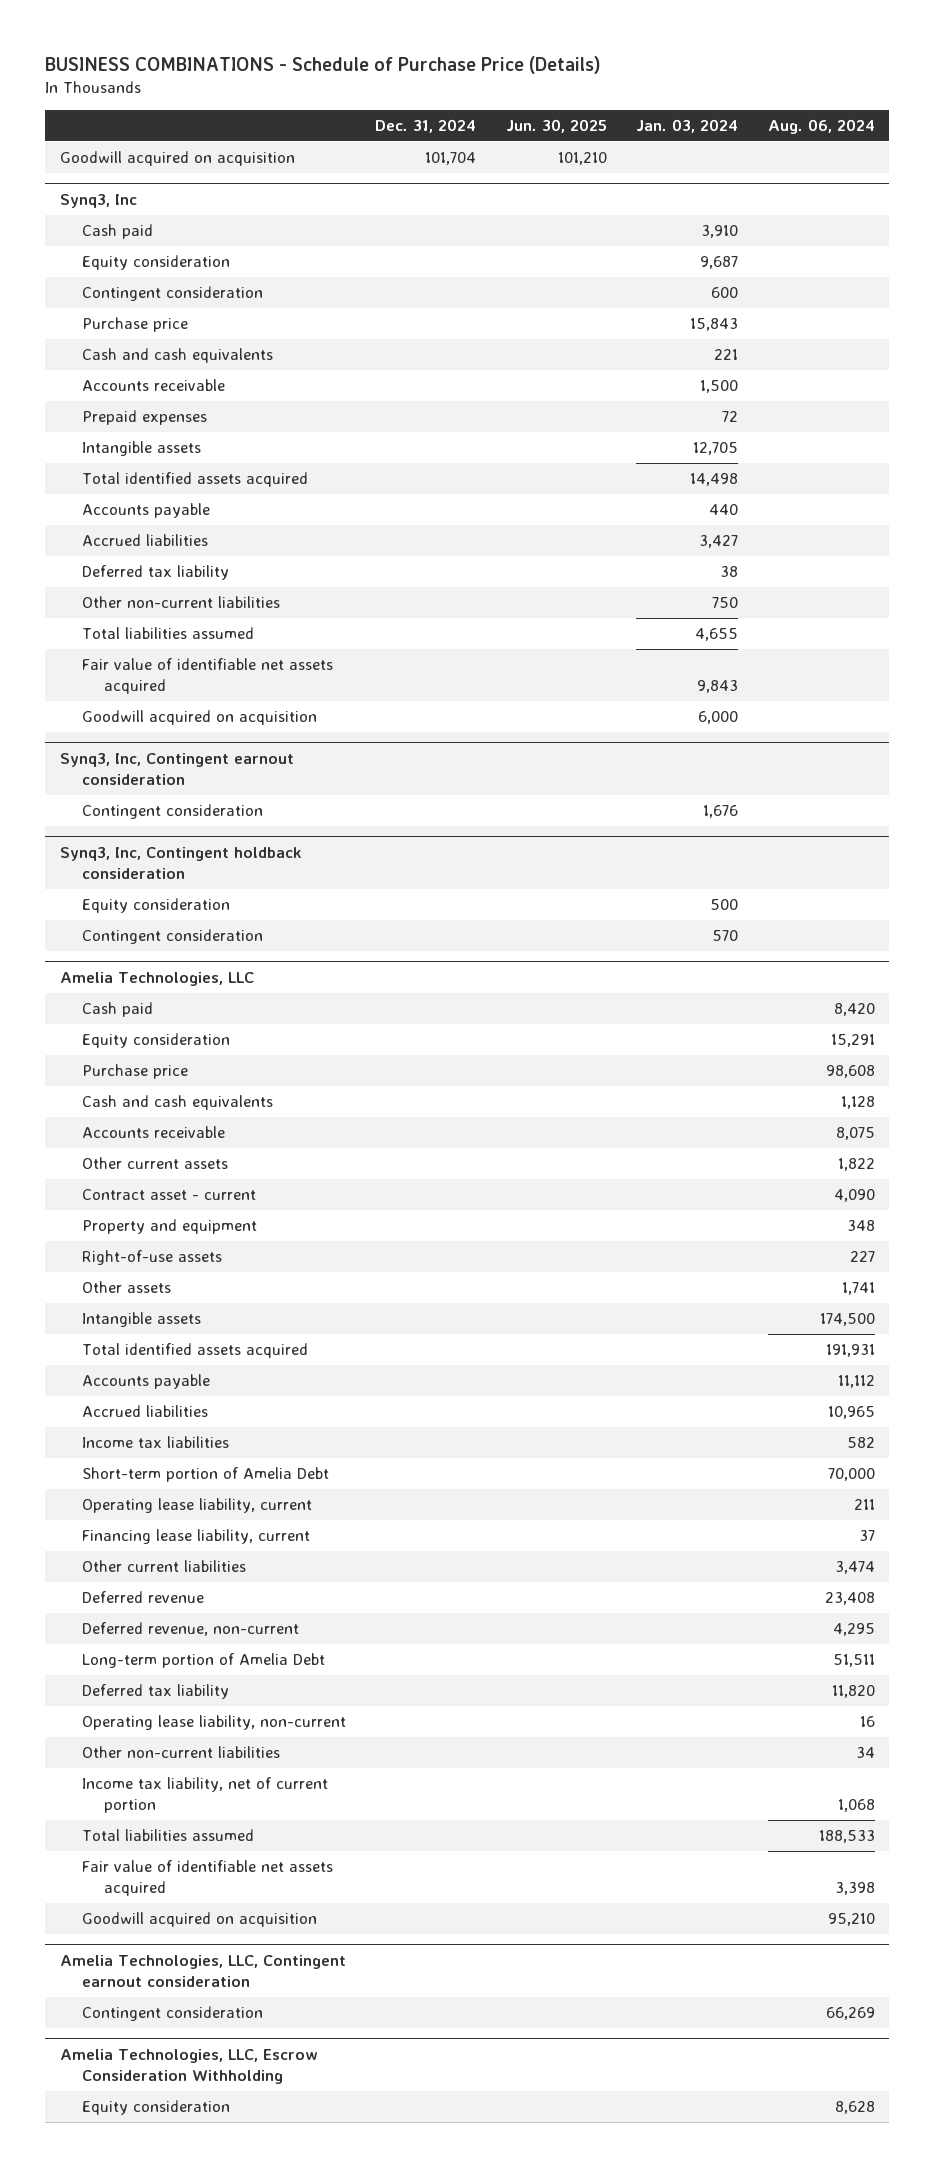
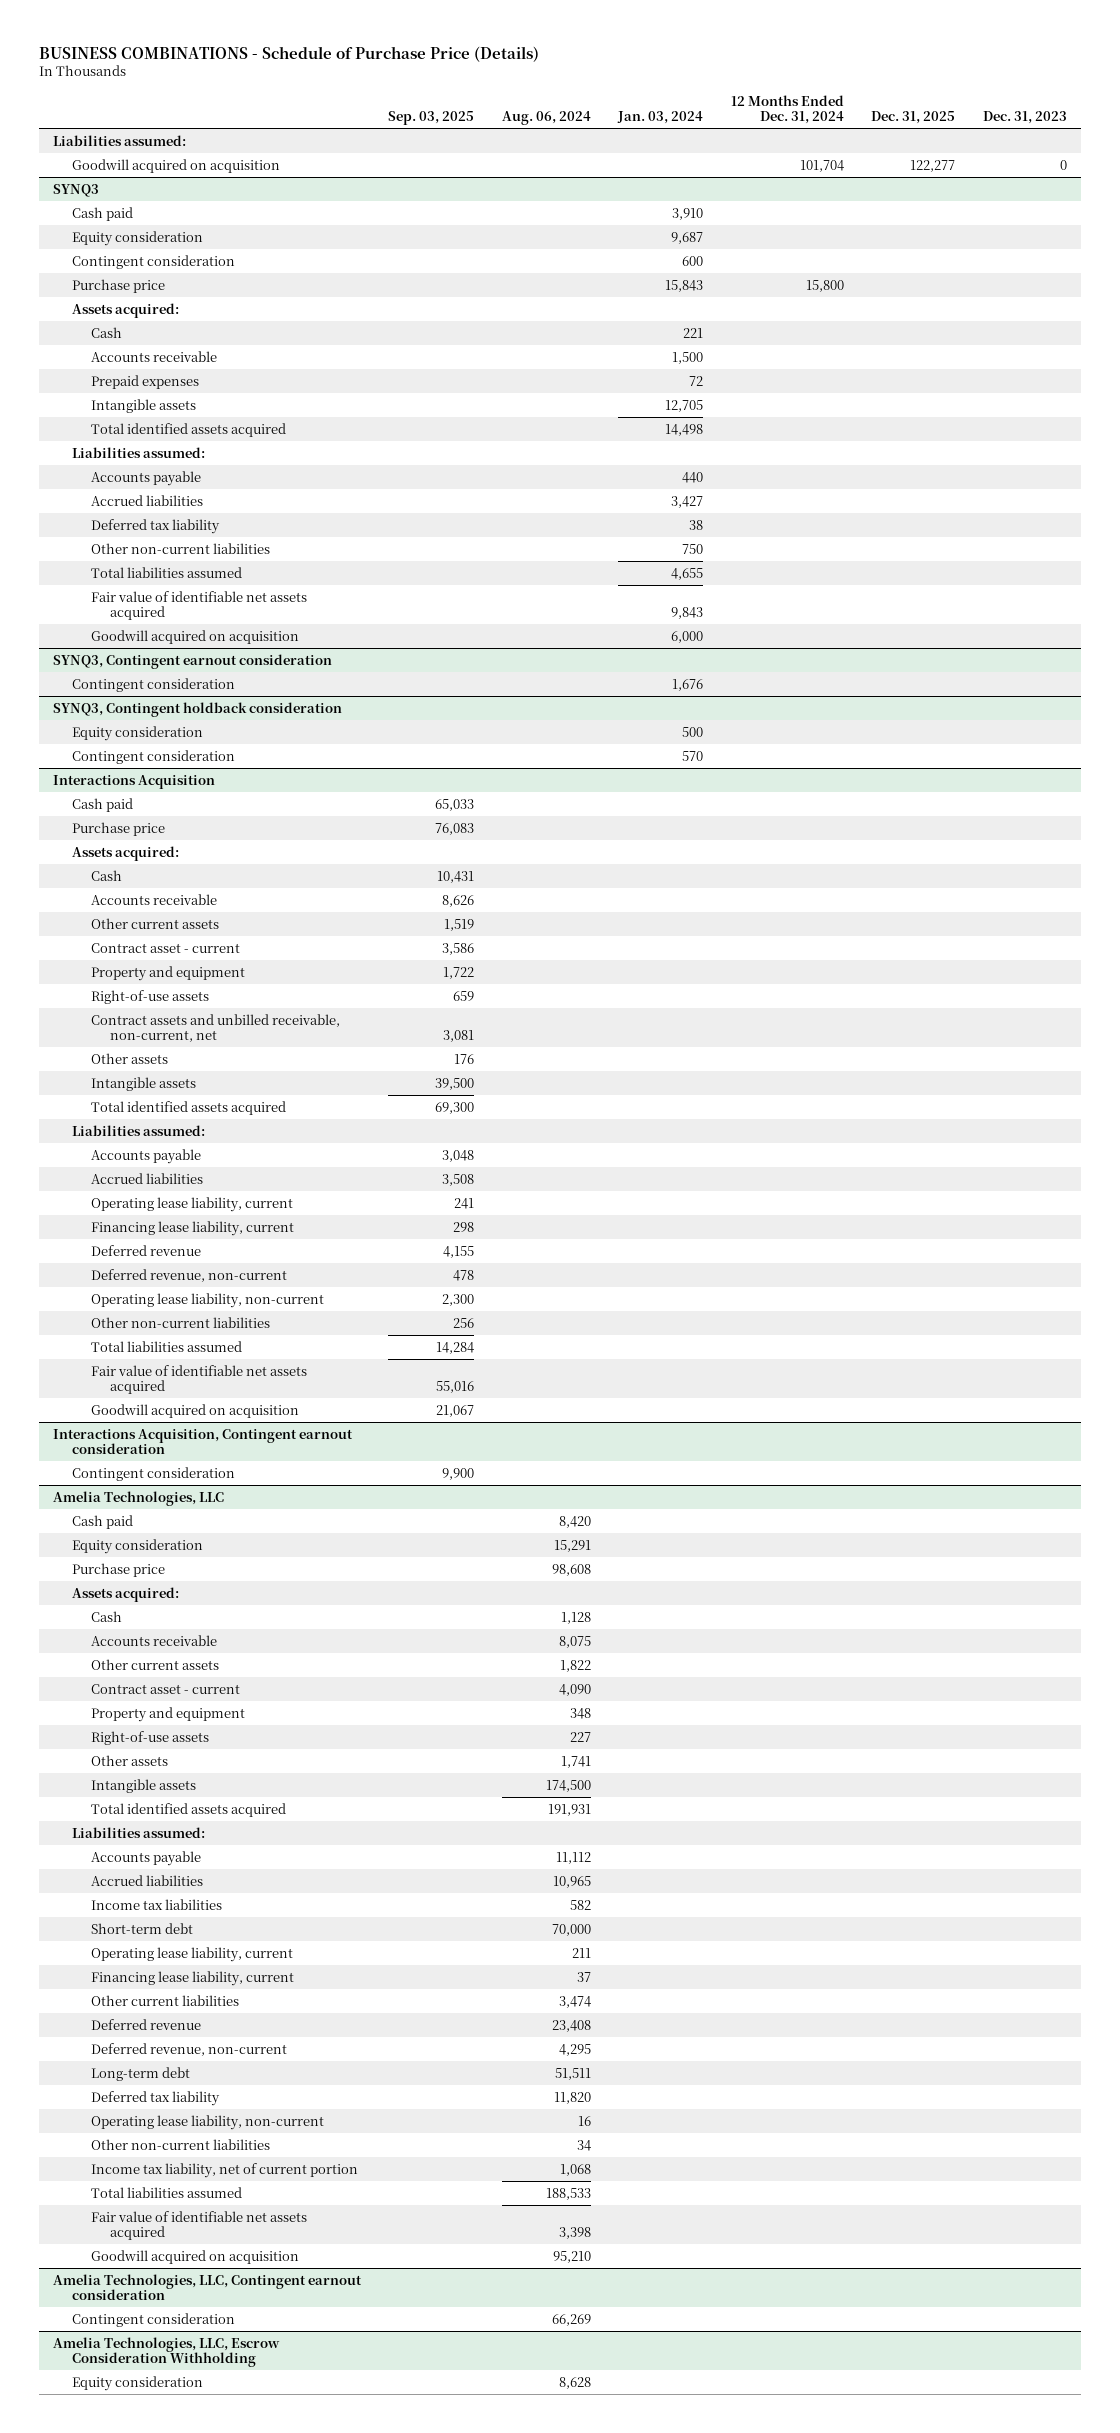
[375,118,477,133] Dec. 31, 2024 -> none
[505,118,607,133] Jun. 30, 2025 -> none
none -> [388,111,475,126] Sep. 03, 2025
none -> [730,94,844,125] 12 Months Ended Dec. 31, 2024
none -> [871,111,956,125] Dec. 31, 2025
none -> [982,111,1067,125] Dec. 31, 2023
none -> [52,134,186,146] Liabilities assumed:
[59,193,137,208] Synq3, Inc -> [52,183,99,197] SYNQ3
none -> [72,302,180,318] Assets acquired:
[82,348,274,364] Cash and cash equivalents -> [91,326,123,338] Cash
none -> [72,446,206,458] Liabilities assumed:
[59,752,294,785] Synq3, Inc, Contingent earnout consideration -> [52,653,332,669] SYNQ3, Contingent earnout consideration
[59,846,302,879] Synq3, Inc, Contingent holdback consideration -> [52,701,342,717] SYNQ3, Contingent holdback consideration
none -> [52,774,215,789] Interactions Acquisition
none -> [72,797,134,812] Cash paid
none -> [72,821,166,836] Purchase price
none -> [72,845,180,861] Assets acquired:
none -> [91,869,123,881] Cash
none -> [91,893,218,905] Accounts receivable
none -> [91,917,220,929] Other current assets
none -> [91,942,241,953] Contract asset - current
none -> [91,965,246,981] Property and equipment
none -> [91,989,210,1004] Right-of-use assets
none -> [91,1013,341,1042] Contract assets and unbilled receivable, non-current, net
none -> [91,1052,169,1064] Other assets
none -> [91,1076,197,1091] Intangible assets
none -> [91,1100,287,1115] Total identified assets acquired
none -> [72,1124,206,1136] Liabilities assumed:
none -> [91,1148,202,1164] Accounts payable
none -> [91,1172,204,1184] Accrued liabilities
none -> [91,1196,294,1212] Operating lease liability, current
none -> [91,1220,295,1236] Financing lease liability, current
none -> [91,1244,202,1256] Deferred revenue
none -> [91,1268,288,1282] Deferred revenue, non-current
none -> [91,1292,325,1308] Operating lease liability, non-current
none -> [91,1316,271,1328] Other non-current liabilities
none -> [91,1340,243,1352] Total liabilities assumed
none -> [91,1364,308,1394] Fair value of identifiable net assets acquired
none -> [91,1403,300,1418] Goodwill acquired on acquisition
none -> [52,1428,353,1454] Interactions Acquisition, Contingent earnout consideration
none -> [72,1466,236,1481] Contingent consideration
none -> [72,1586,180,1602] Assets acquired:
[82,1095,274,1111] Cash and cash equivalents -> [91,1610,123,1622] Cash
none -> [72,1826,206,1838] Liabilities assumed:
[82,1467,330,1483] Short-term portion of Amelia Debt -> [91,1922,194,1934] Short-term debt
[82,1653,326,1669] Long-term portion of Amelia Debt -> [91,2066,191,2081] Long-term debt

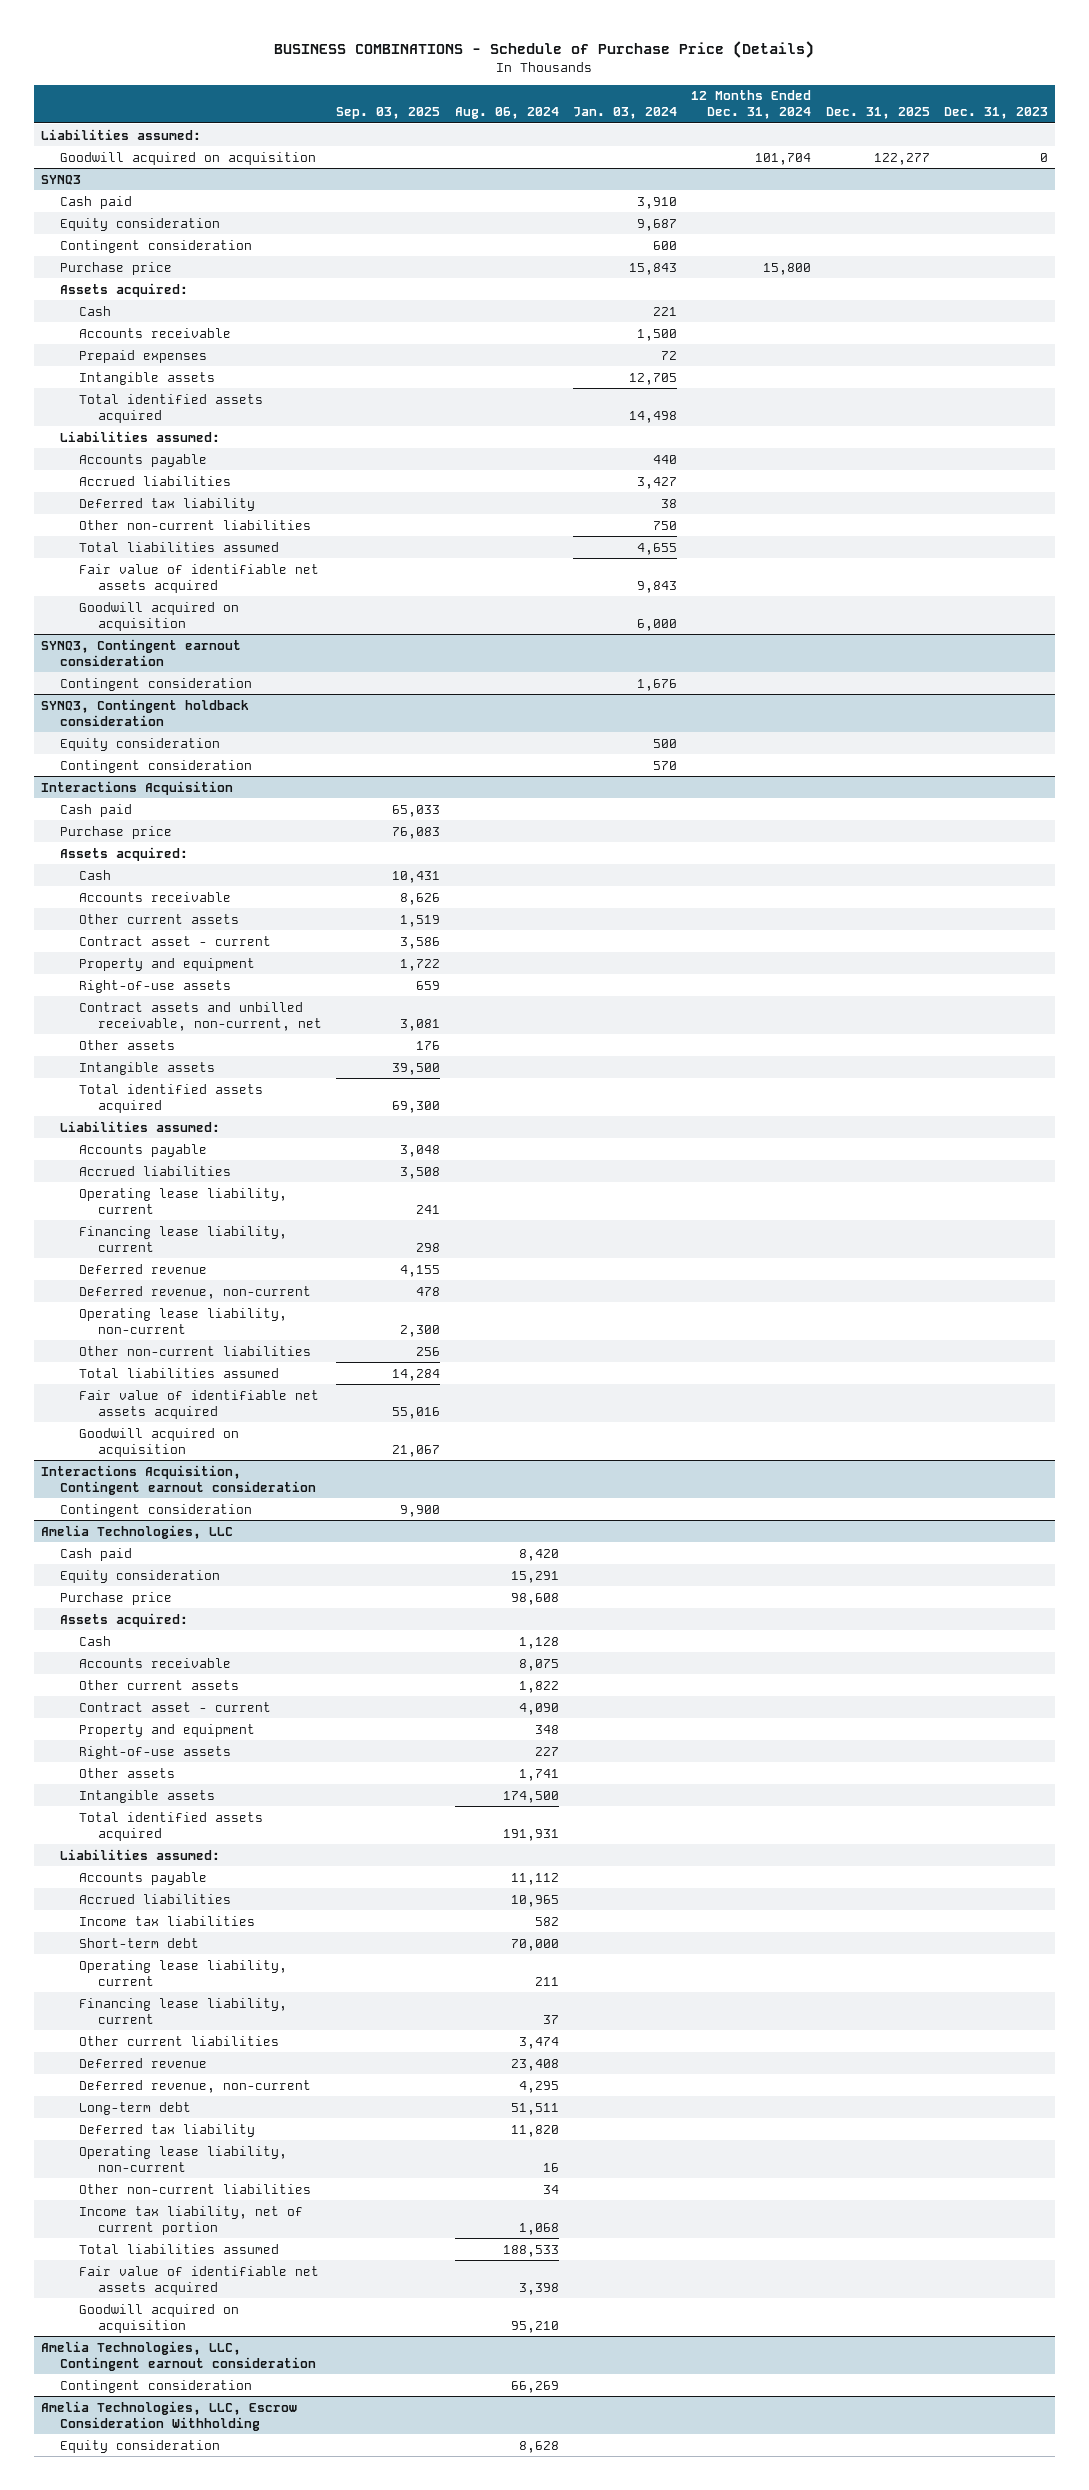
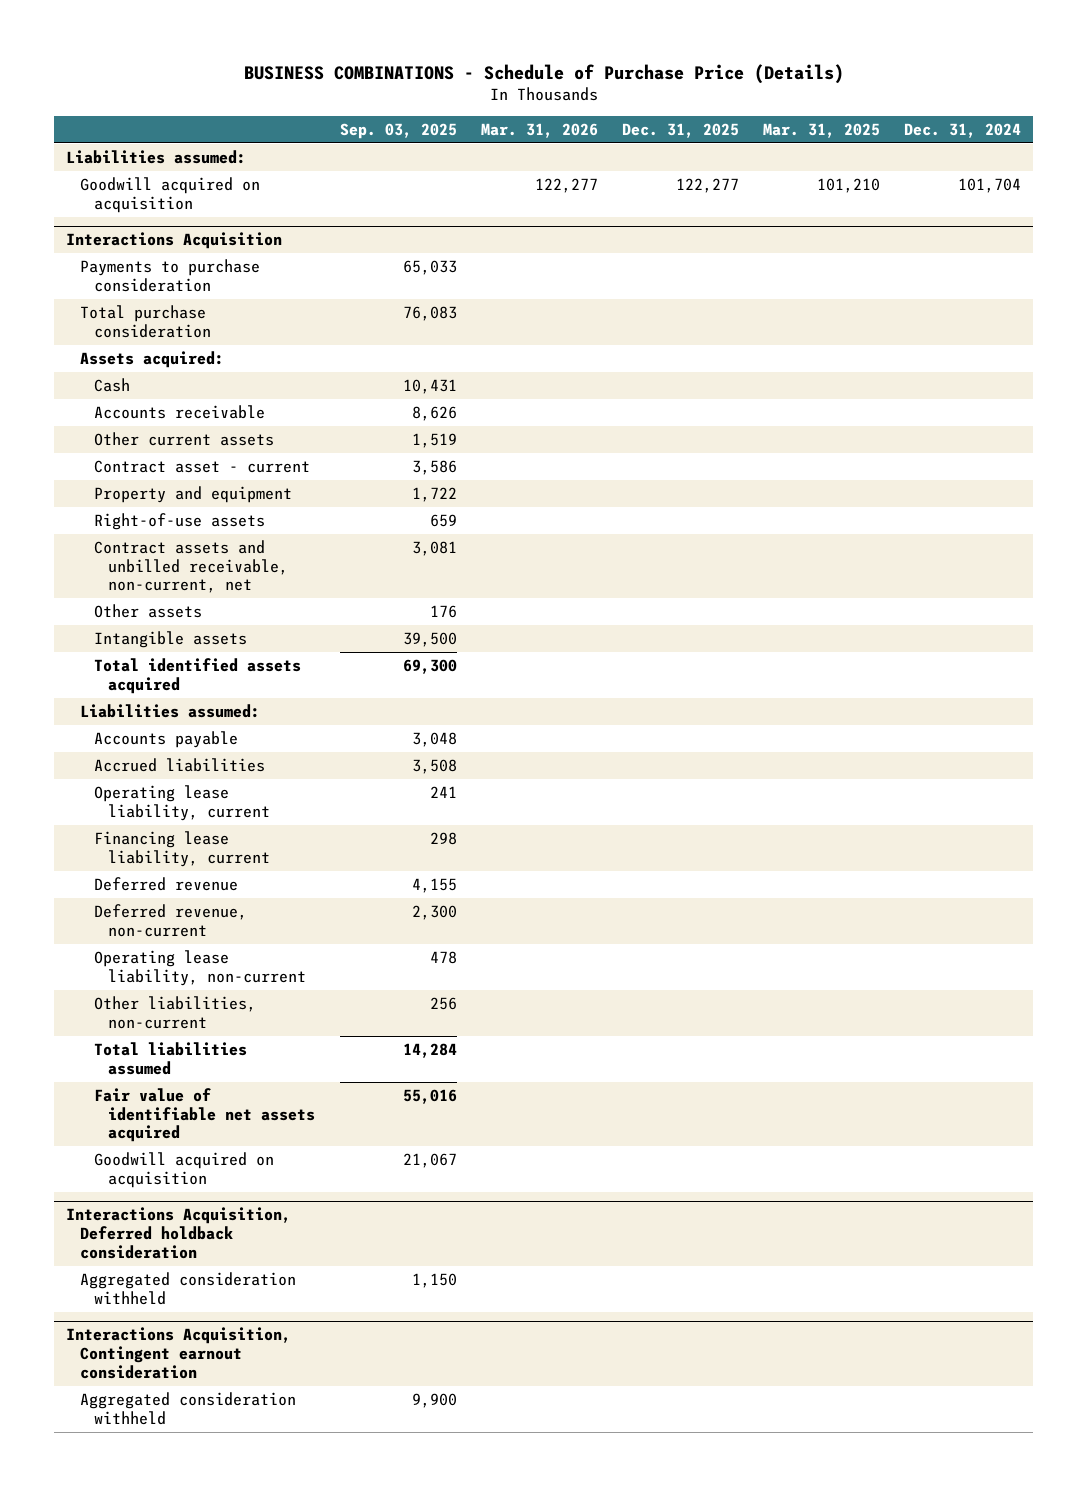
[454,107,559,120] Aug. 06, 2024 -> none
[573,107,678,120] Jan. 03, 2024 -> none
[691,90,812,120] 12 Months Ended Dec. 31, 2024 -> none
[944,107,1049,120] Dec. 31, 2023 -> none
none -> [480,123,598,139] Mar. 31, 2026
none -> [763,123,881,139] Mar. 31, 2025
none -> [904,123,1022,139] Dec. 31, 2024
[40,174,81,185] SYNQ3 -> none
[59,195,132,209] Cash paid -> none
[59,217,220,231] Equity consideration -> none
[59,239,252,253] Contingent consideration -> none
[59,261,172,275] Purchase price -> none
[59,282,188,297] Assets acquired: -> none
[78,305,111,316] Cash -> none
[78,327,231,338] Accounts receivable -> none
[78,349,207,363] Prepaid expenses -> none
[78,371,215,385] Intangible assets -> none
[78,393,263,423] Total identified assets acquired -> none
[59,430,220,442] Liabilities assumed: -> none
[78,453,207,467] Accounts payable -> none
[78,475,231,486] Accrued liabilities -> none
[78,497,255,511] Deferred tax liability -> none
[78,519,311,530] Other non-current liabilities -> none
[78,541,279,552] Total liabilities assumed -> none
[78,563,319,593] Fair value of identifiable net assets acquired -> none
[78,601,239,631] Goodwill acquired on acquisition -> none
[40,638,241,666] SYNQ3, Contingent earnout consideration -> none
[59,677,252,691] Contingent consideration -> none
[40,698,249,726] SYNQ3, Contingent holdback consideration -> none
[59,737,220,751] Equity consideration -> none
[59,759,252,773] Contingent consideration -> none
[59,803,132,817] Cash paid -> [80,258,261,292] Payments to purchase consideration
[59,825,172,839] Purchase price -> [80,304,212,338] Total purchase consideration
[416,1286,441,1296] 478 -> [411,904,457,920] 2,300
[400,1324,441,1337] 2,300 -> [429,950,457,964] 478
[78,1345,311,1356] Other non-current liabilities -> [94,995,257,1029] Other liabilities, non-current
none -> [66,1207,292,1259] Interactions Acquisition, Deferred holdback consideration
none -> [80,1271,297,1305] Aggregated consideration withheld
[40,1524,233,1539] Amelia Technologies, LLC -> none
[59,1547,132,1561] Cash paid -> none
[59,1569,220,1583] Equity consideration -> none
[59,1591,172,1605] Purchase price -> none
[59,1612,188,1627] Assets acquired: -> none
[78,1635,111,1646] Cash -> none
[78,1657,231,1668] Accounts receivable -> none
[78,1679,239,1690] Other current assets -> none
[78,1701,271,1712] Contract asset - current -> none
[78,1723,255,1737] Property and equipment -> none
[78,1745,231,1759] Right-of-use assets -> none
[78,1767,175,1778] Other assets -> none
[78,1789,215,1803] Intangible assets -> none
[78,1811,263,1841] Total identified assets acquired -> none
[59,1848,220,1860] Liabilities assumed: -> none
[78,1871,207,1885] Accounts payable -> none
[78,1893,231,1904] Accrued liabilities -> none
[78,1915,255,1926] Income tax liabilities -> none
[78,1937,199,1948] Short-term debt -> none
[78,1959,287,1986] Operating lease liability, current -> none
[78,1997,287,2024] Financing lease liability, current -> none
[78,2035,279,2046] Other current liabilities -> none
[78,2057,207,2068] Deferred revenue -> none
[78,2079,311,2093] Deferred revenue, non-current -> none
[78,2101,191,2115] Long-term debt -> none
[78,2123,255,2137] Deferred tax liability -> none
[78,2145,287,2172] Operating lease liability, non-current -> none
[78,2183,311,2194] Other non-current liabilities -> none
[78,2205,303,2235] Income tax liability, net of current portion -> none
[78,2243,279,2254] Total liabilities assumed -> none
[78,2265,319,2295] Fair value of identifiable net assets acquired -> none
[78,2303,239,2333] Goodwill acquired on acquisition -> none
[40,2340,316,2371] Amelia Technologies, LLC, Contingent earnout consideration -> none
[59,2379,252,2393] Contingent consideration -> none
[40,2400,297,2431] Amelia Technologies, LLC, Escrow Consideration Withholding -> none
[59,2439,220,2453] Equity consideration -> none
[59,1503,252,1517] Contingent consideration -> [80,1391,297,1425] Aggregated consideration withheld

